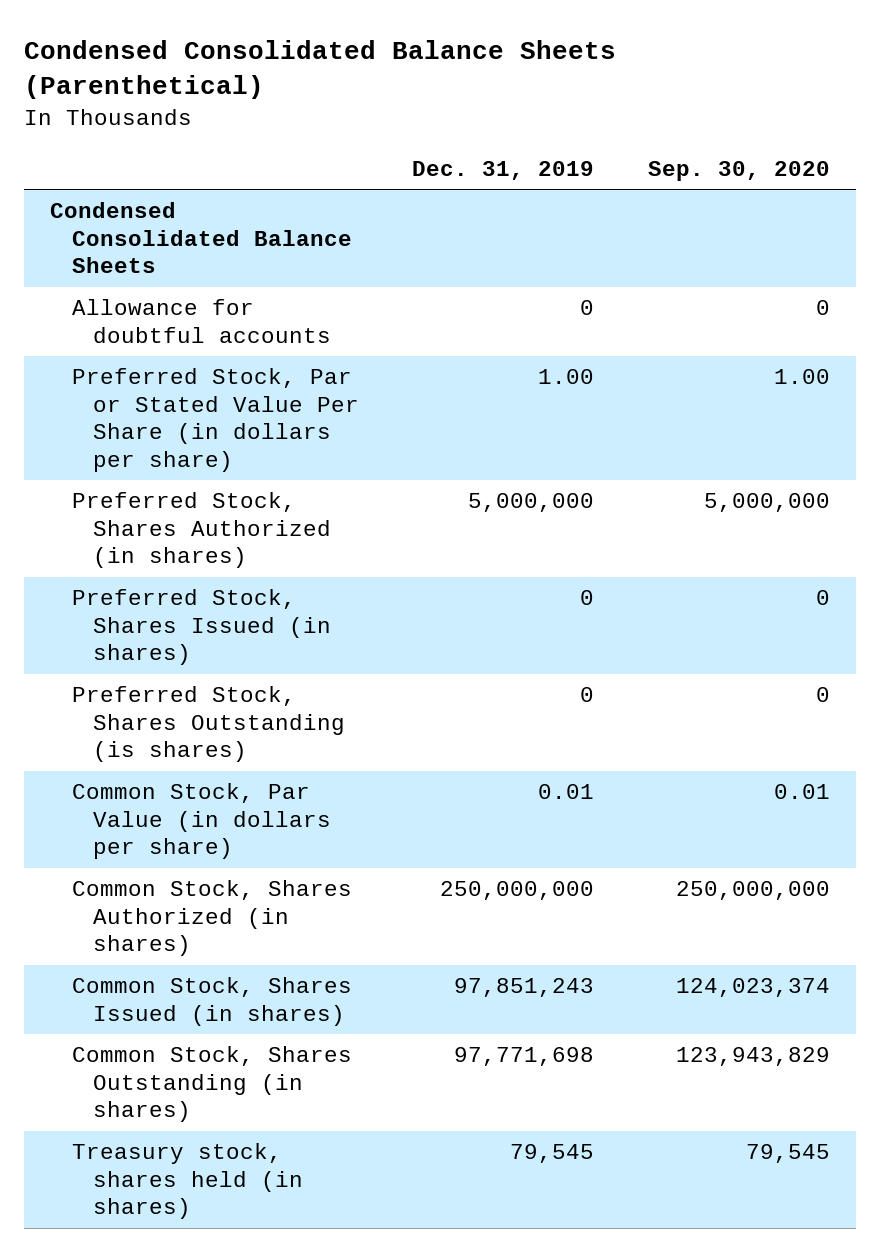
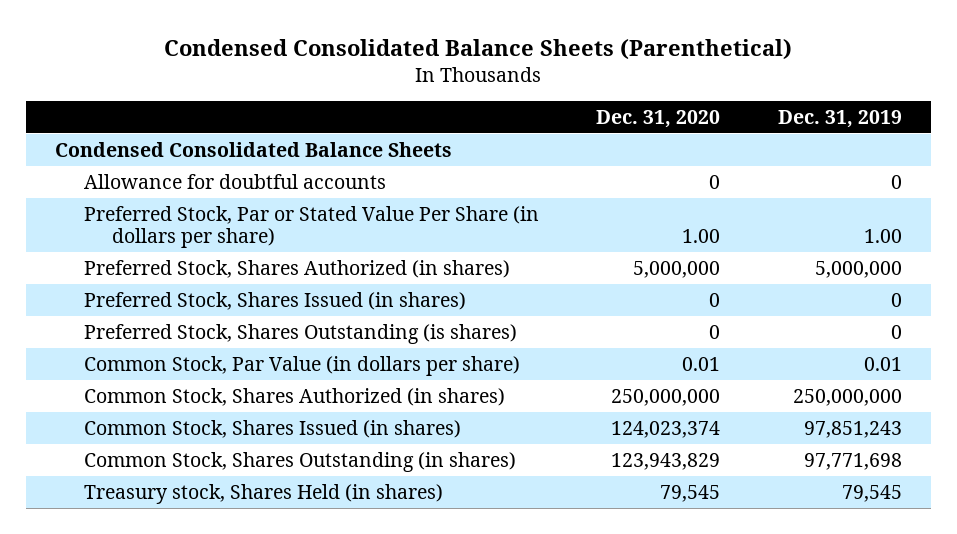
[647,160,830,181] Sep. 30, 2020 -> none
none -> [596,109,721,128] Dec. 31, 2020
[71,1143,303,1220] Treasury stock, shares held (in shares) -> [83,483,443,504] Treasury stock, Shares Held (in shares)

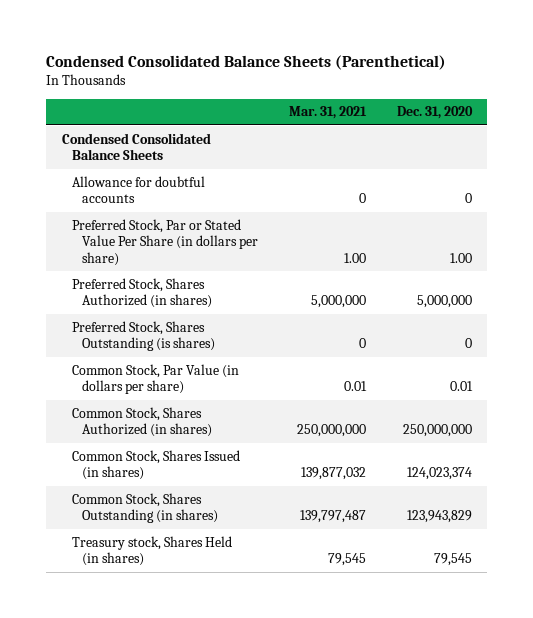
[777,109,902,128] Dec. 31, 2019 -> none
none -> [288,106,367,120] Mar. 31, 2021
[83,291,466,310] Preferred Stock, Shares Issued (in shares) -> none

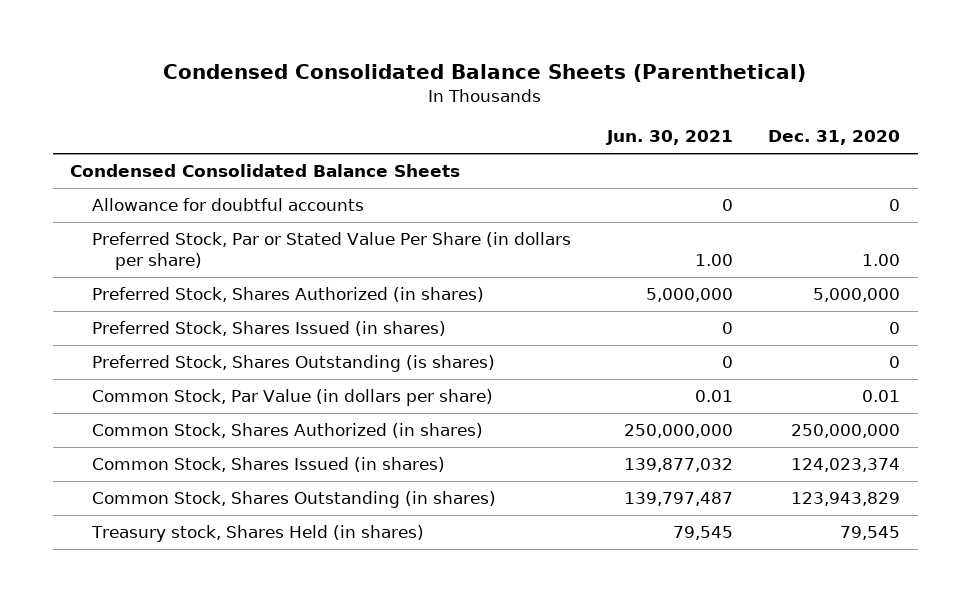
[288,106,367,120] Mar. 31, 2021 -> none
none -> [605,130,733,146] Jun. 30, 2021
none -> [92,321,447,337] Preferred Stock, Shares Issued (in shares)

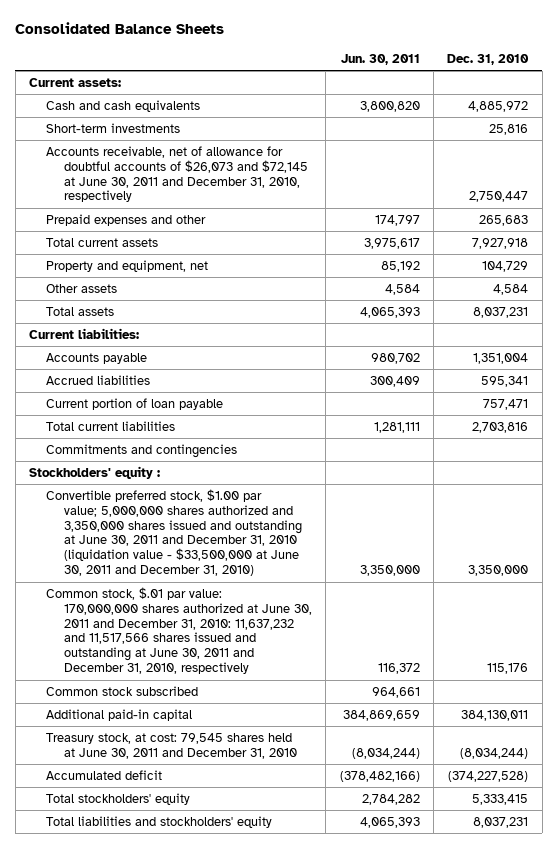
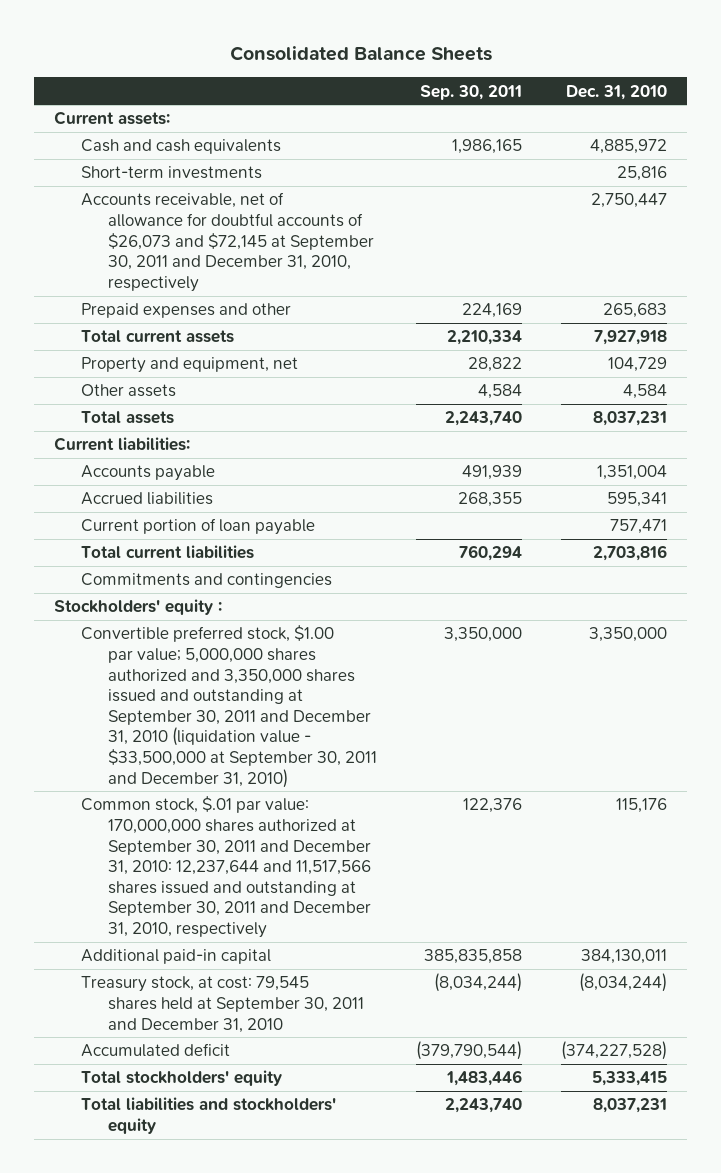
[340,53,420,65] Jun. 30, 2011 -> none
none -> [420,84,523,100] Sep. 30, 2011
[46,145,308,203] Accounts receivable, net of allowance for doubtful accounts of $26,073 and $72,145 at June 30, 2011 and December 31, 2010, respectively -> [80,192,374,292] Accounts receivable, net of allowance for doubtful accounts of $26,073 and $72,145 at September 30, 2011 and December 31, 2010, respectively
[46,685,199,696] Common stock subscribed -> none
[46,488,302,577] Convertible preferred stock, $1.00 par value; 5,000,000 shares authorized and 3,350,000 shares issued and outstanding at June 30, 2011 and December 31, 2010 (liquidation value - $33,500,000 at June 30, 2011 and December 31, 2010) -> [80,625,377,788] Convertible preferred stock, $1.00 par value; 5,000,000 shares authorized and 3,350,000 shares issued and outstanding at September 30, 2011 and December 31, 2010 (liquidation value - $33,500,000 at September 30, 2011 and December 31, 2010)
[46,586,312,675] Common stock, $.01 par value: 170,000,000 shares authorized at June 30, 2011 and December 31, 2010: 11,637,232 and 11,517,566 shares issued and outstanding at June 30, 2011 and December 31, 2010, respectively -> [80,796,371,939] Common stock, $.01 par value: 170,000,000 shares authorized at September 30, 2011 and December 31, 2010: 12,237,644 and 11,517,566 shares issued and outstanding at September 30, 2011 and December 31, 2010, respectively
[46,732,297,759] Treasury stock, at cost: 79,545 shares held at June 30, 2011 and December 31, 2010 -> [80,976,364,1033] Treasury stock, at cost: 79,545 shares held at September 30, 2011 and December 31, 2010

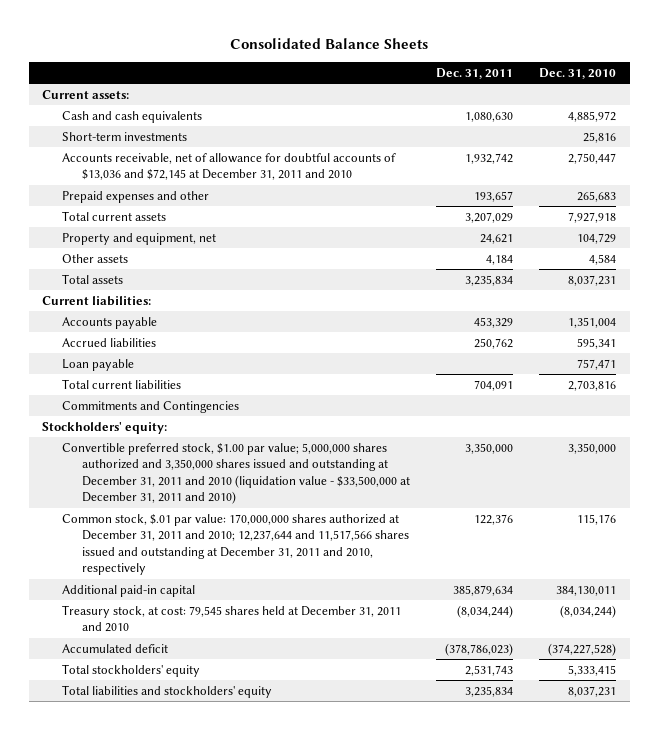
[420,84,523,100] Sep. 30, 2011 -> none
none -> [436,67,514,79] Dec. 31, 2011
[80,192,374,292] Accounts receivable, net of allowance for doubtful accounts of $26,073 and $72,145 at September 30, 2011 and December 31, 2010, respectively -> [61,152,396,181] Accounts receivable, net of allowance for doubtful accounts of $13,036 and $72,145 at December 31, 2011 and 2010
[80,518,315,536] Current portion of loan payable -> [61,358,134,371] Loan payable
[80,573,332,589] Commitments and contingencies -> [61,400,239,413] Commitments and Contingencies
[53,599,222,616] Stockholders' equity : -> [41,421,167,434] Stockholders' equity:
[80,625,377,788] Convertible preferred stock, $1.00 par value; 5,000,000 shares authorized and 3,350,000 shares issued and outstanding at September 30, 2011 and December 31, 2010 (liquidation value - $33,500,000 at September 30, 2011 and December 31, 2010) -> [61,442,410,505] Convertible preferred stock, $1.00 par value; 5,000,000 shares authorized and 3,350,000 shares issued and outstanding at December 31, 2011 and 2010 (liquidation value - $33,500,000 at December 31, 2011 and 2010)
[80,796,371,939] Common stock, $.01 par value: 170,000,000 shares authorized at September 30, 2011 and December 31, 2010: 12,237,644 and 11,517,566 shares issued and outstanding at September 30, 2011 and December 31, 2010, respectively -> [61,513,409,576] Common stock, $.01 par value: 170,000,000 shares authorized at December 31, 2011 and 2010; 12,237,644 and 11,517,566 shares issued and outstanding at December 31, 2011 and 2010, respectively
[80,976,364,1033] Treasury stock, at cost: 79,545 shares held at September 30, 2011 and December 31, 2010 -> [61,604,401,633] Treasury stock, at cost: 79,545 shares held at December 31, 2011 and 2010

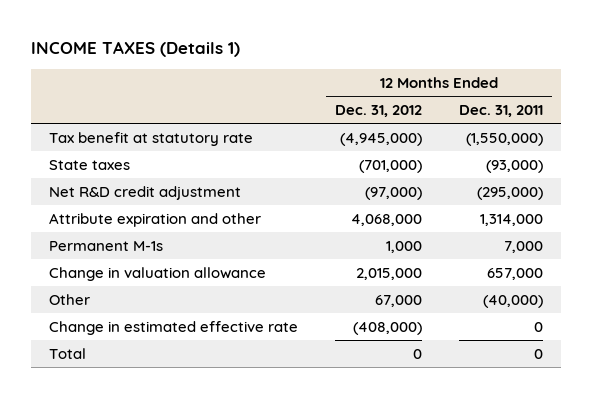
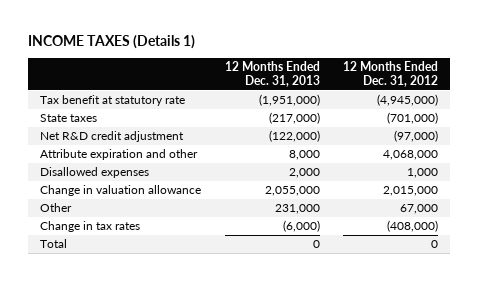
[458,105,543,118] Dec. 31, 2011 -> none
none -> [224,61,320,87] 12 Months Ended Dec. 31, 2013
[49,240,164,251] Permanent M-1s -> none
none -> [39,167,149,179] Disallowed expenses
[49,320,299,335] Change in estimated effective rate -> [39,221,140,233] Change in tax rates

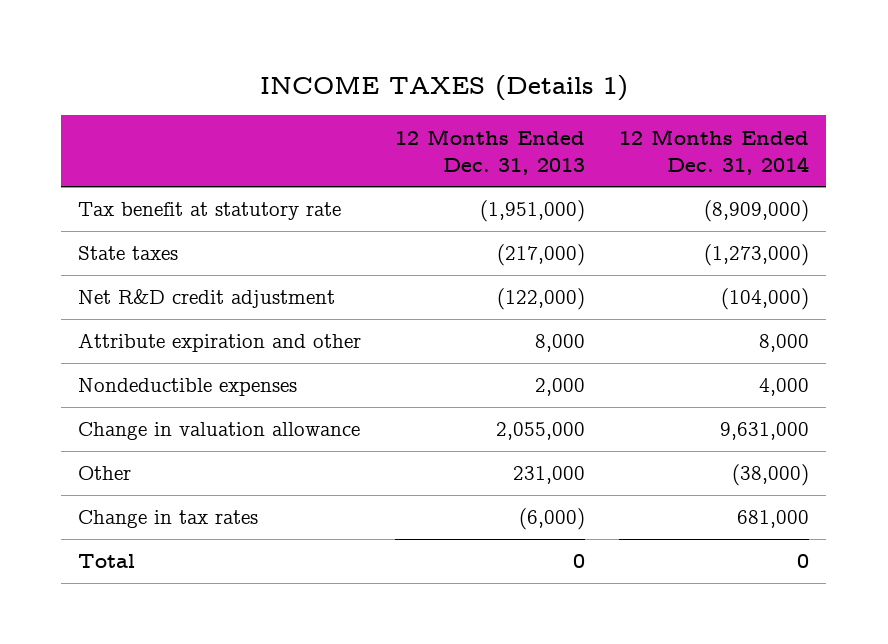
[343,61,439,87] 12 Months Ended Dec. 31, 2012 -> none
none -> [619,128,810,175] 12 Months Ended Dec. 31, 2014
[39,167,149,179] Disallowed expenses -> [78,378,298,397] Nondeductible expenses

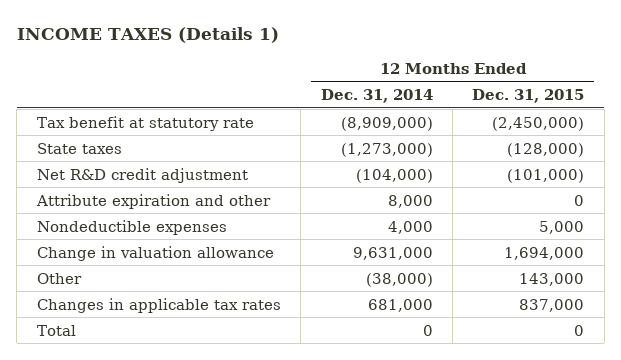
[395,128,586,175] 12 Months Ended Dec. 31, 2013 -> none
none -> [472,88,585,103] Dec. 31, 2015
[78,510,259,529] Change in tax rates -> [36,297,281,313] Changes in applicable tax rates

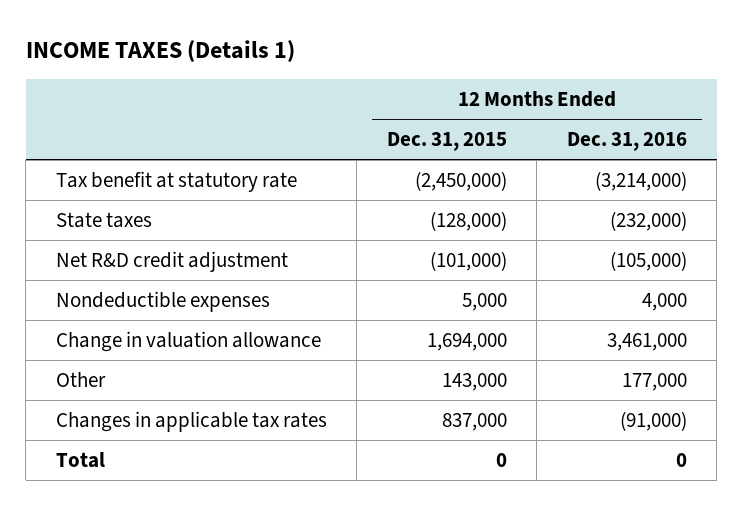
[320,88,433,103] Dec. 31, 2014 -> none
none -> [566,132,687,152] Dec. 31, 2016
[35,193,271,209] Attribute expiration and other -> none

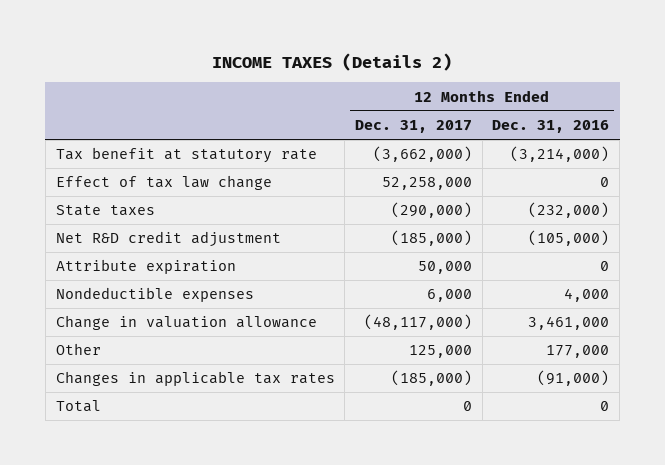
[25,40,295,63] INCOME TAXES (Details 1) -> [212,52,453,71] INCOME TAXES (Details 2)
[386,132,507,152] Dec. 31, 2015 -> none
none -> [354,120,472,134] Dec. 31, 2017
none -> [55,175,272,191] Effect of tax law change
none -> [55,259,236,275] Attribute expiration

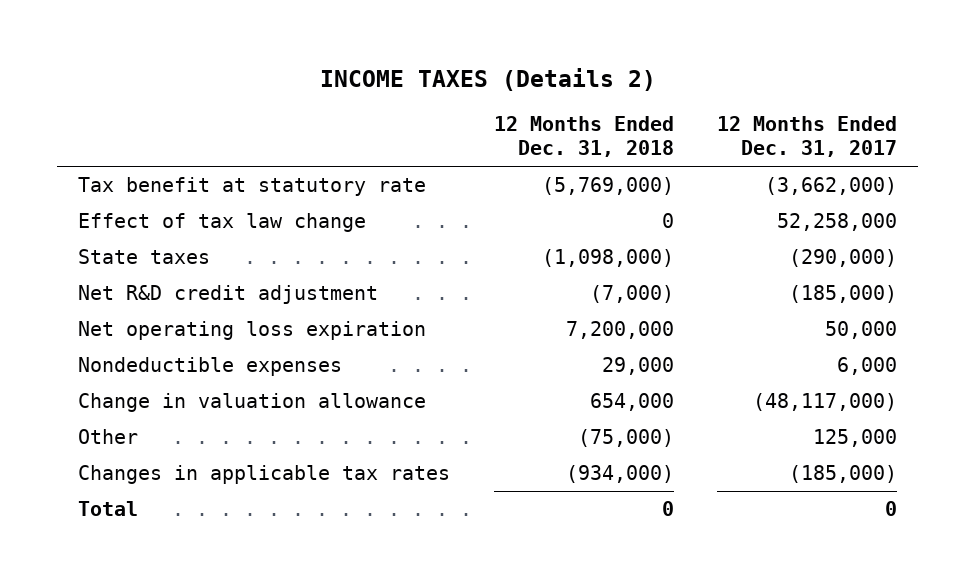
[492,120,610,134] Dec. 31, 2016 -> none
none -> [493,116,674,158] 12 Months Ended Dec. 31, 2018
[55,259,236,275] Attribute expiration -> [78,320,427,340] Net operating loss expiration

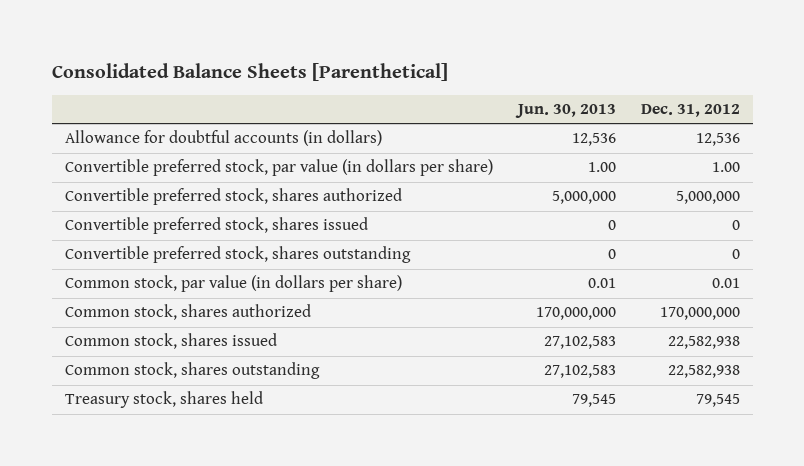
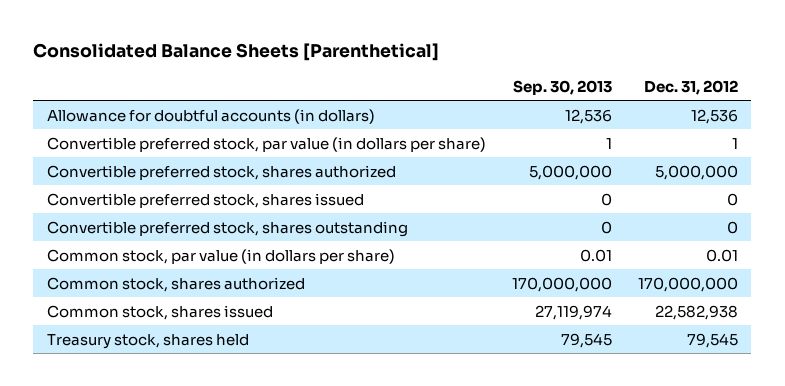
[514,104,616,119] Jun. 30, 2013 -> none
none -> [512,79,612,95] Sep. 30, 2013
[711,162,740,173] 1.00 -> [731,137,738,149] 1
[64,362,320,380] Common stock, shares outstanding -> none

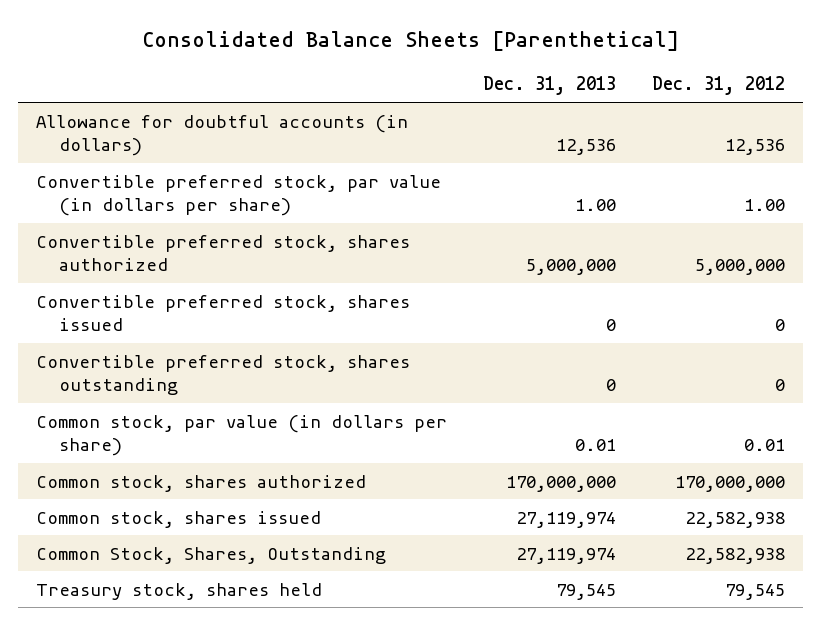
[512,79,612,95] Sep. 30, 2013 -> none
none -> [483,76,617,96] Dec. 31, 2013
[731,137,738,149] 1 -> [744,199,786,212] 1.00
none -> [36,546,387,564] Common Stock, Shares, Outstanding

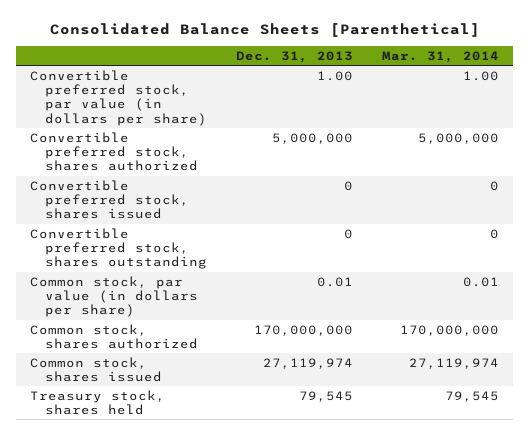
[652,76,786,96] Dec. 31, 2012 -> none
none -> [381,51,499,64] Mar. 31, 2014
[36,114,409,157] Allowance for doubtful accounts (in dollars) -> none
[36,546,387,564] Common Stock, Shares, Outstanding -> none

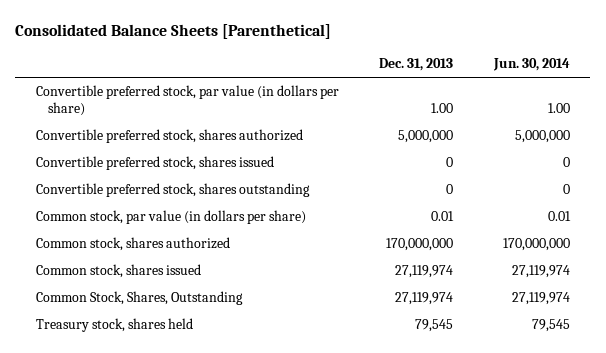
[381,51,499,64] Mar. 31, 2014 -> none
none -> [493,58,571,72] Jun. 30, 2014
none -> [35,291,243,306] Common Stock, Shares, Outstanding

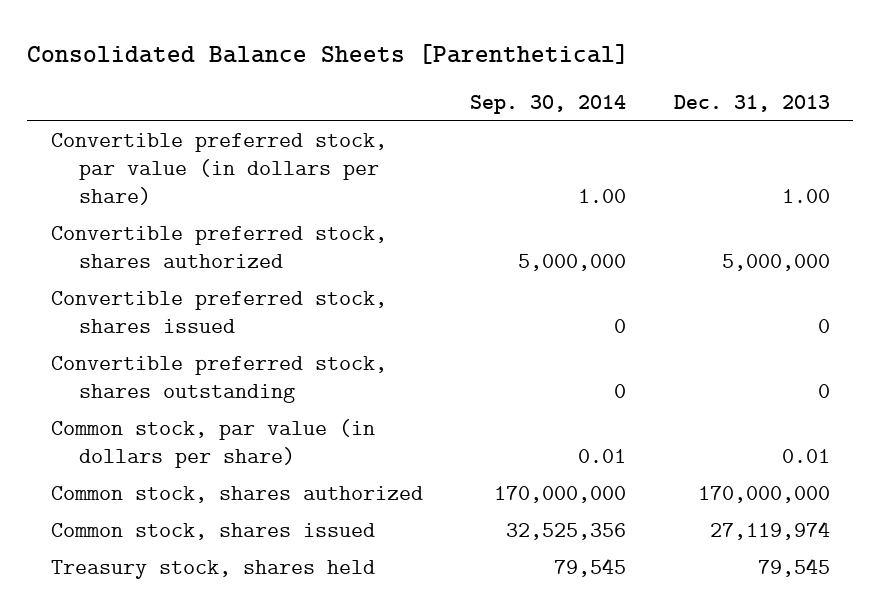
[493,58,571,72] Jun. 30, 2014 -> none
none -> [470,95,627,115] Sep. 30, 2014
[35,291,243,306] Common Stock, Shares, Outstanding -> none

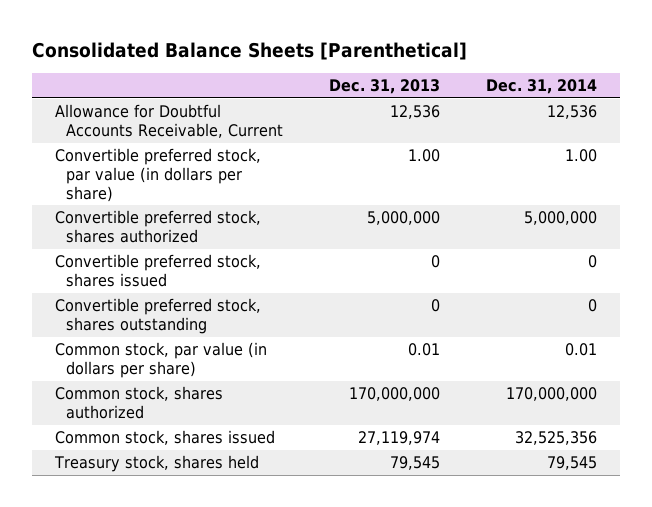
[470,95,627,115] Sep. 30, 2014 -> none
none -> [486,79,598,95] Dec. 31, 2014
none -> [54,104,284,139] Allowance for Doubtful Accounts Receivable, Current

